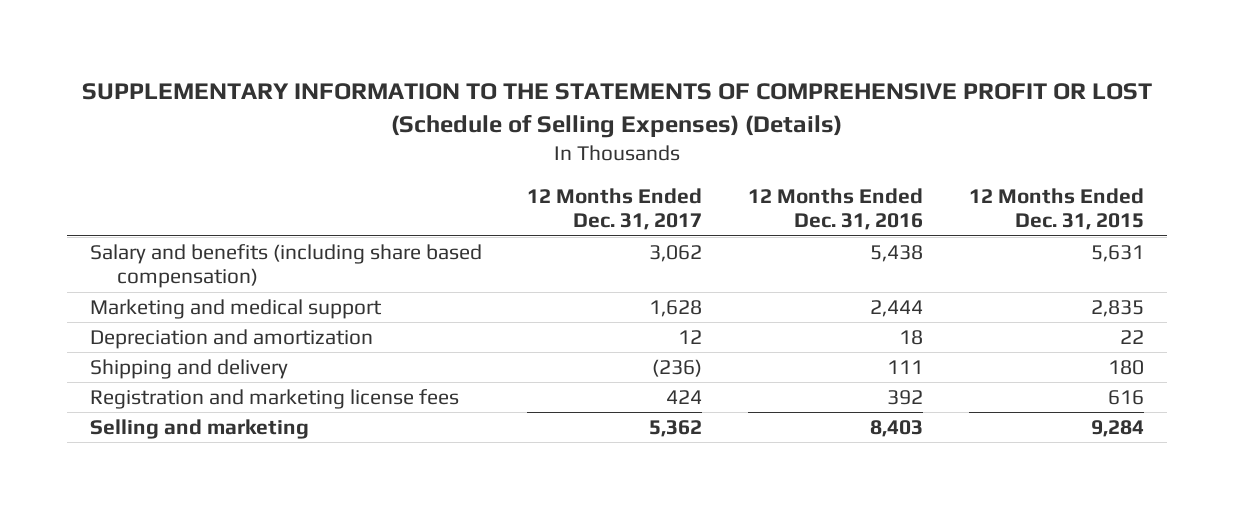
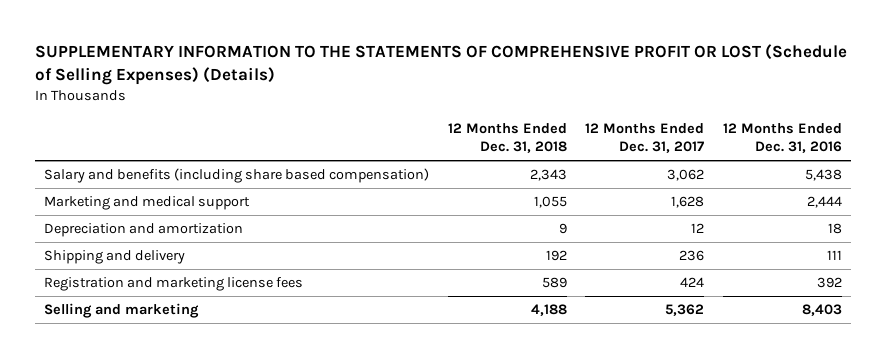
[969,187,1145,231] 12 Months Ended Dec. 31, 2015 -> none
none -> [447,122,567,153] 12 Months Ended Dec. 31, 2018
[652,359,703,378] (236) -> [679,250,705,262] 236

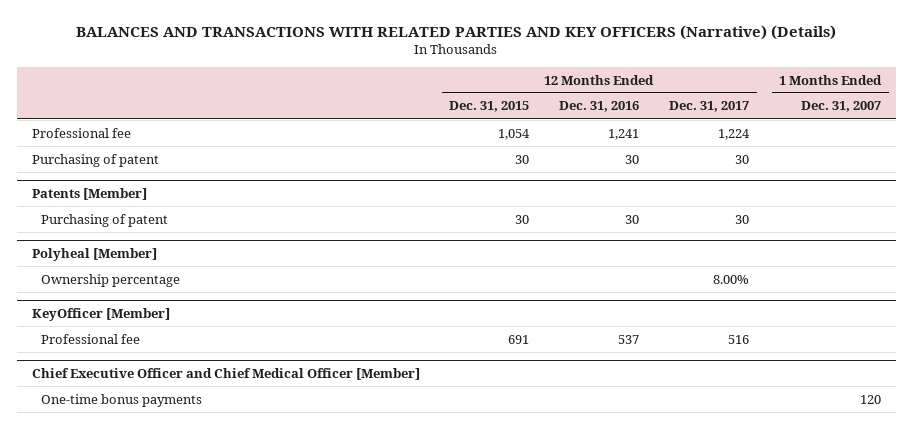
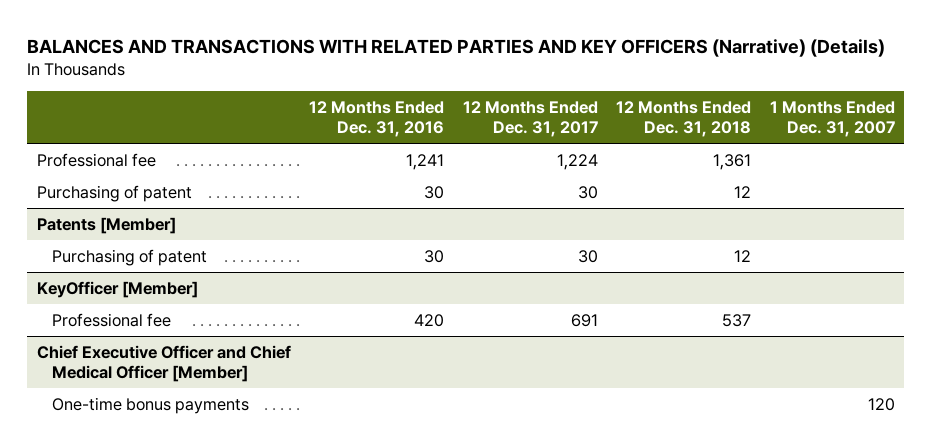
[449,101,530,113] Dec. 31, 2015 -> none
none -> [616,100,752,138] 12 Months Ended Dec. 31, 2018
[31,247,157,261] Polyheal [Member] -> none
[40,273,180,287] Ownership percentage -> none
[618,334,640,344] 537 -> [414,313,445,327] 420
[728,334,750,344] 516 -> [570,313,598,327] 691

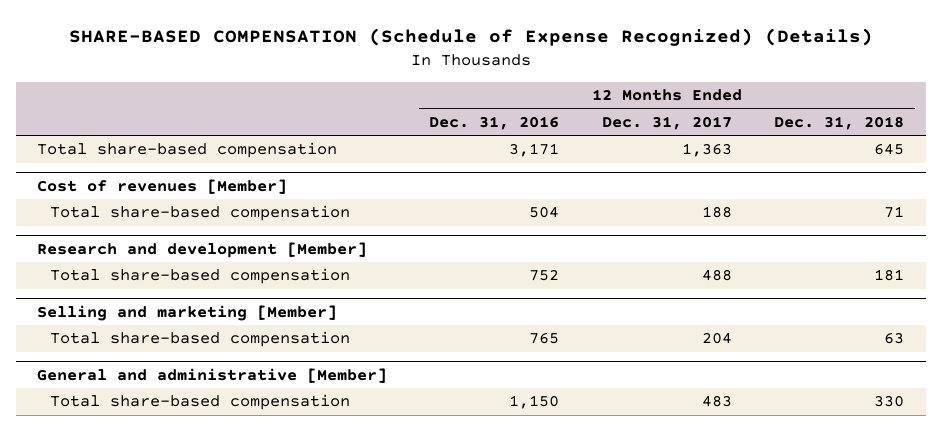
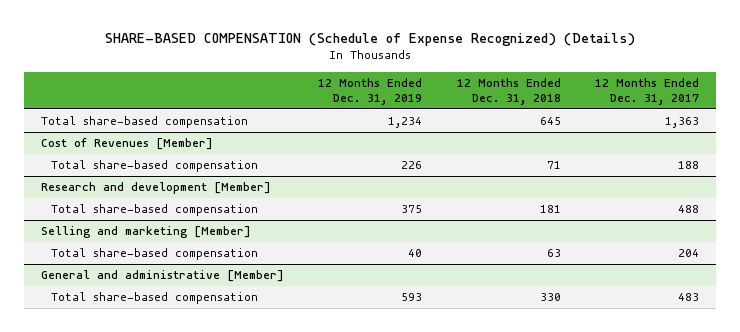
[429,115,560,130] Dec. 31, 2016 -> none
none -> [318,77,423,106] 12 Months Ended Dec. 31, 2019
[36,179,287,195] Cost of revenues [Member] -> [41,138,214,151] Cost of Revenues [Member]

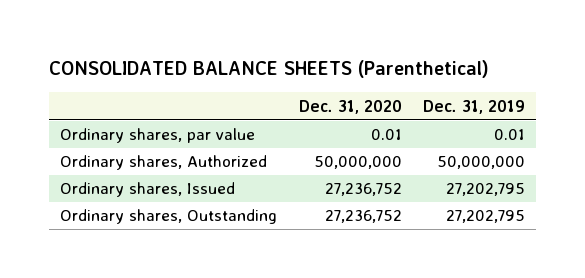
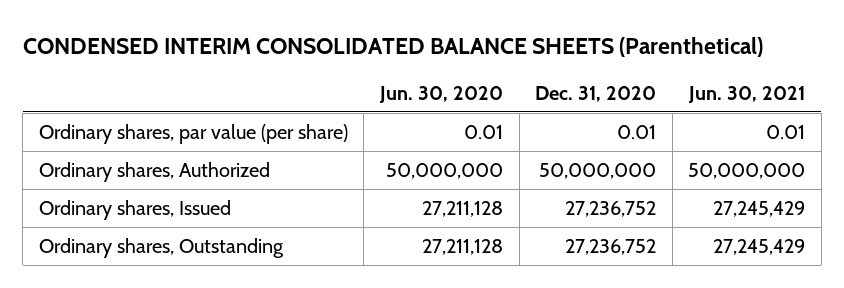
[49,60,490,79] CONSOLIDATED BALANCE SHEETS (Parenthetical) -> [22,36,763,57] CONDENSED INTERIM CONSOLIDATED BALANCE SHEETS (Parenthetical)
[423,99,526,114] Dec. 31, 2019 -> none
none -> [379,85,504,103] Jun. 30, 2020
none -> [688,85,806,103] Jun. 30, 2021
[59,128,255,144] Ordinary shares, par value -> [38,124,348,145] Ordinary shares, par value (per share)

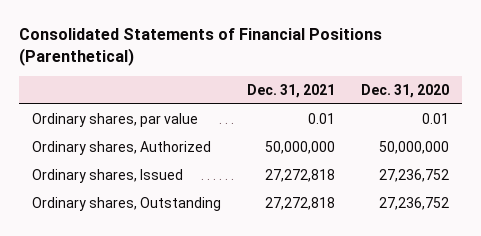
[22,36,763,57] CONDENSED INTERIM CONSOLIDATED BALANCE SHEETS (Parenthetical) -> [18,28,382,66] Consolidated Statements of Financial Positions (Parenthetical)
[379,85,504,103] Jun. 30, 2020 -> none
[688,85,806,103] Jun. 30, 2021 -> none
none -> [246,83,335,98] Dec. 31, 2021
[38,124,348,145] Ordinary shares, par value (per share) -> [31,112,198,127] Ordinary shares, par value

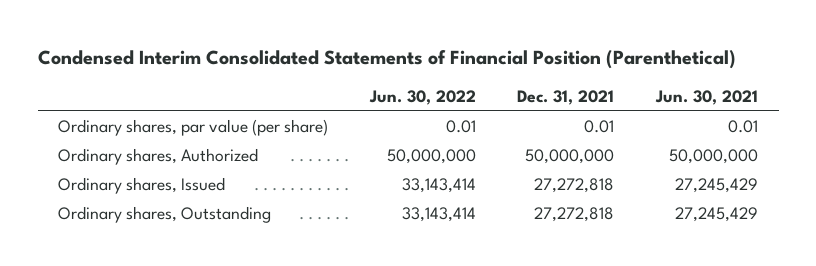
[18,28,382,66] Consolidated Statements of Financial Positions (Parenthetical) -> [37,50,736,70] Condensed Interim Consolidated Statements of Financial Position (Parenthetical)
[360,83,449,98] Dec. 31, 2020 -> none
none -> [368,90,476,106] Jun. 30, 2022
none -> [654,90,758,106] Jun. 30, 2021
[31,112,198,127] Ordinary shares, par value -> [58,119,329,137] Ordinary shares, par value (per share)

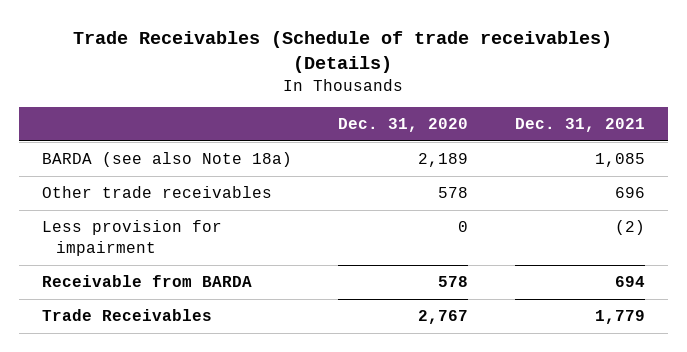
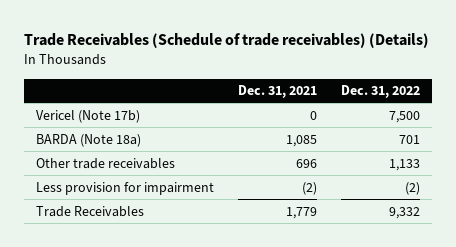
[338,118,469,133] Dec. 31, 2020 -> none
none -> [341,85,421,99] Dec. 31, 2022
none -> [35,109,140,123] Vericel (Note 17b)
[42,152,293,168] BARDA (see also Note 18a) -> [35,133,141,147] BARDA (Note 18a)
[42,275,253,288] Receivable from BARDA -> none

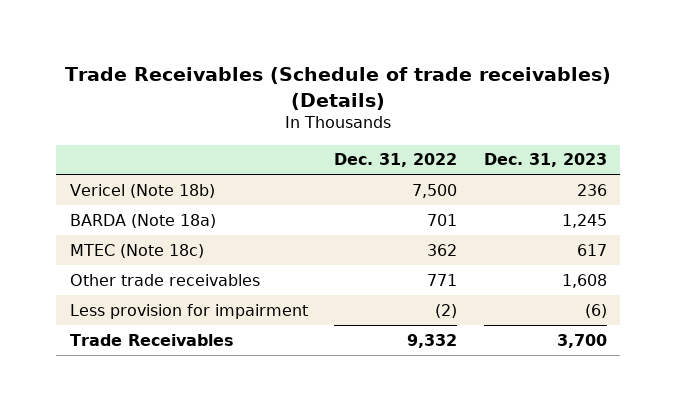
[237,85,317,99] Dec. 31, 2021 -> none
none -> [483,153,607,168] Dec. 31, 2023
[35,109,140,123] Vericel (Note 17b) -> [69,183,215,198] Vericel (Note 18b)
none -> [69,243,204,258] MTEC (Note 18c)
[389,158,421,171] 1,133 -> [427,273,458,286] 771

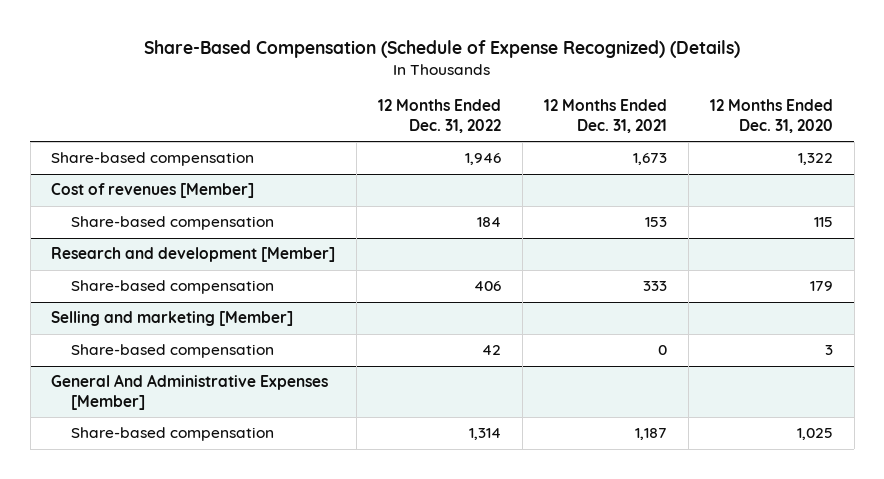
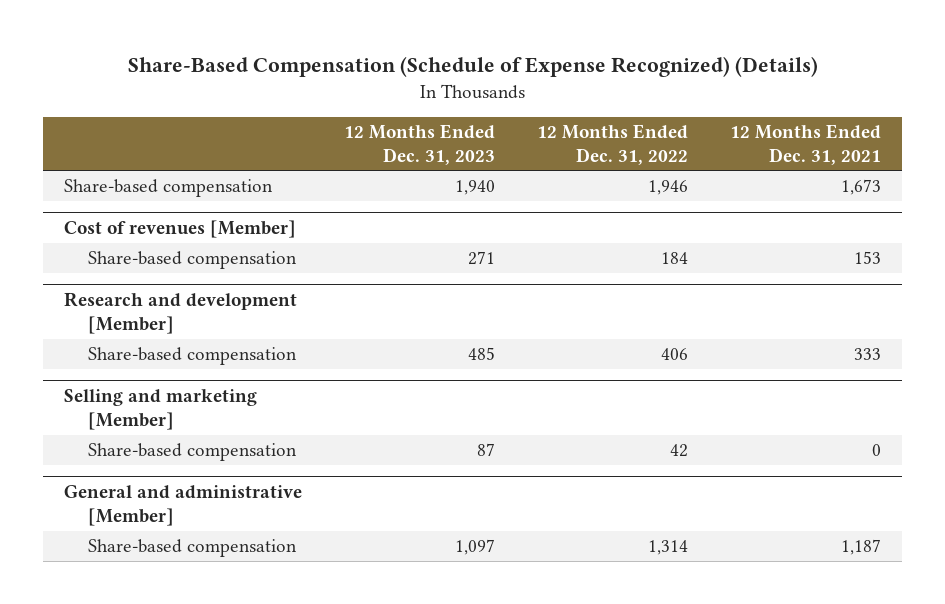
[709,99,833,133] 12 Months Ended Dec. 31, 2020 -> none
none -> [344,123,496,165] 12 Months Ended Dec. 31, 2023
[51,374,329,410] General And Administrative Expenses [Member] -> [64,484,303,526] General and administrative [Member]

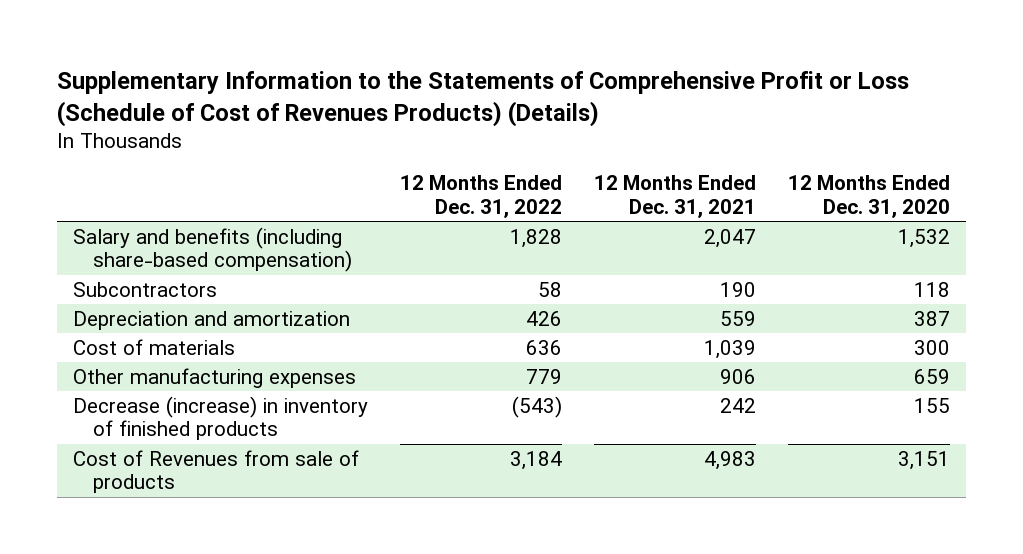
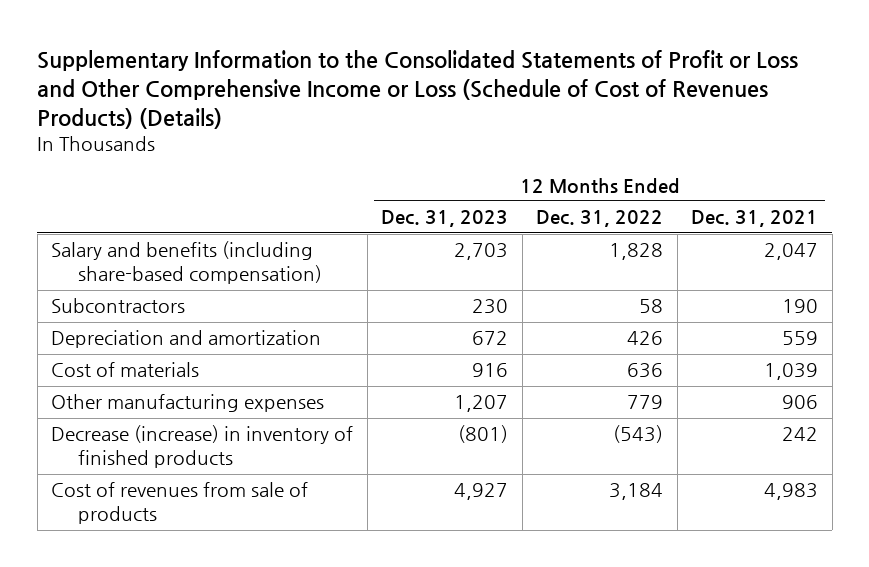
[57,71,910,127] Supplementary Information to the Statements of Comprehensive Profit or Loss (Schedule of Cost of Revenues Products) (Details) -> [37,49,799,129] Supplementary Information to the Consolidated Statements of Profit or Loss and Other Comprehensive Income or Loss (Schedule of Cost of Revenues Products) (Details)
[787,175,950,218] 12 Months Ended Dec. 31, 2020 -> none
none -> [381,210,509,228] Dec. 31, 2023
[73,449,360,494] Cost of Revenues from sale of products -> [51,482,309,525] Cost of revenues from sale of products

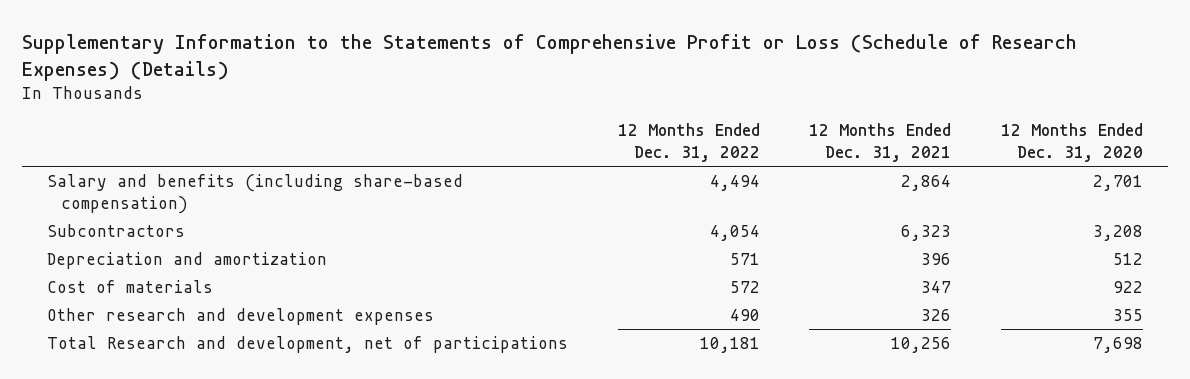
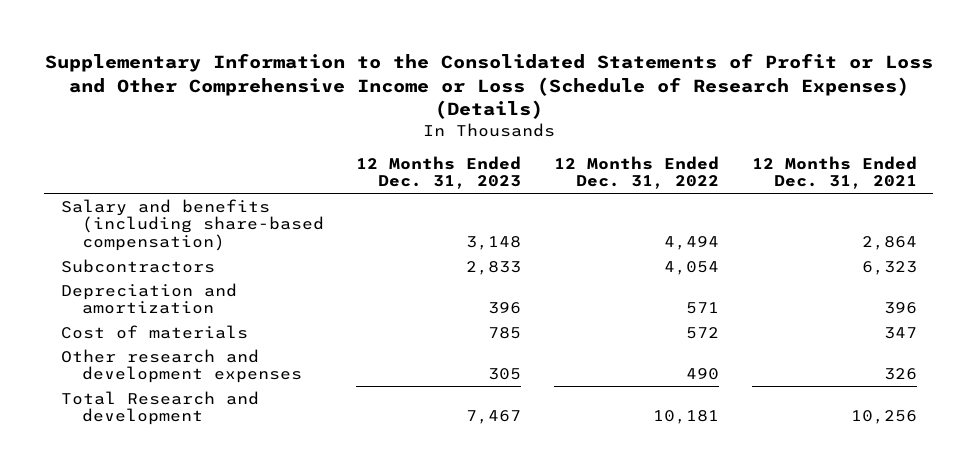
[22,33,1078,81] Supplementary Information to the Statements of Comprehensive Profit or Loss (Schedule of Research Expenses) (Details) -> [44,52,933,120] Supplementary Information to the Consolidated Statements of Profit or Loss and Other Comprehensive Income or Loss (Schedule of Research Expenses) (Details)
[1001,122,1144,163] 12 Months Ended Dec. 31, 2020 -> none
none -> [356,155,522,190] 12 Months Ended Dec. 31, 2023
[47,335,569,353] Total Research and development, net of participations -> [60,390,259,426] Total Research and development

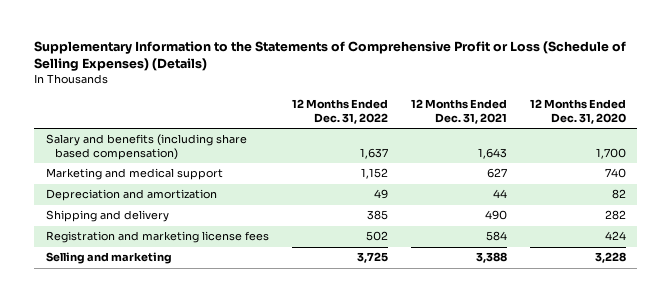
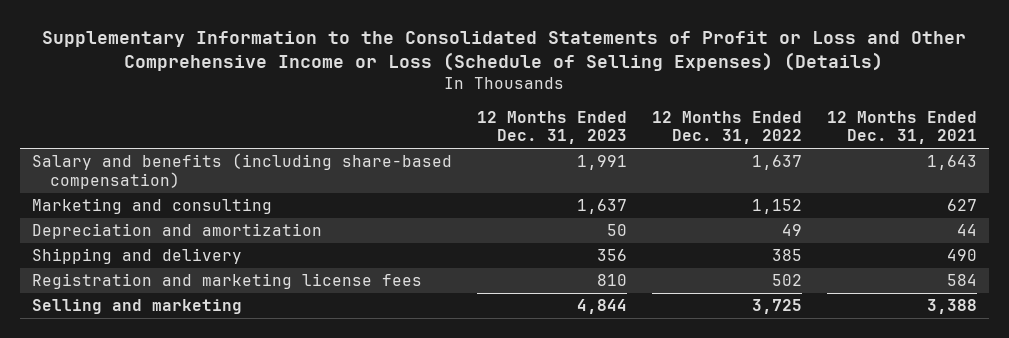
[34,41,627,72] Supplementary Information to the Statements of Comprehensive Profit or Loss (Schedule of Selling Expenses) (Details) -> [42,30,967,72] Supplementary Information to the Consolidated Statements of Profit or Loss and Other Comprehensive Income or Loss (Schedule of Selling Expenses) (Details)
[529,99,626,124] 12 Months Ended Dec. 31, 2020 -> none
none -> [477,110,628,145] 12 Months Ended Dec. 31, 2023
[45,134,247,160] Salary and benefits (including share based compensation) -> [32,153,453,189] Salary and benefits (including share-based compensation)
[45,168,223,181] Marketing and medical support -> [32,198,273,215] Marketing and consulting

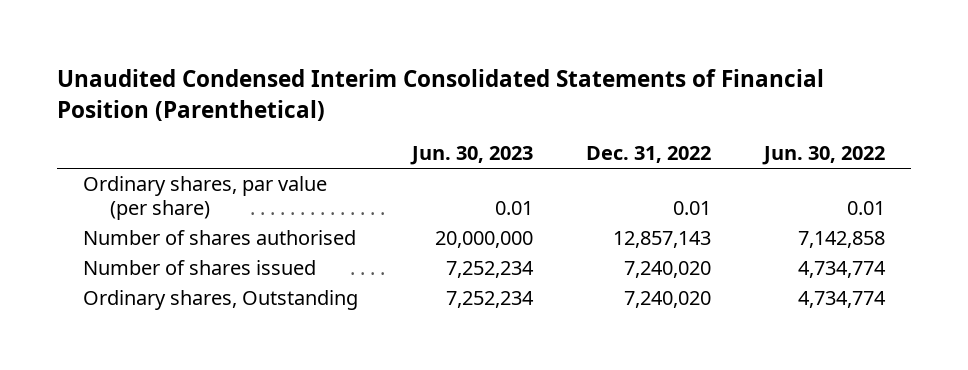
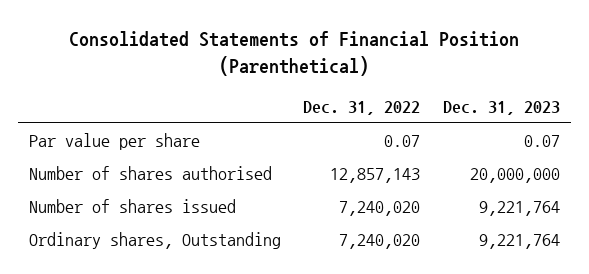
[56,69,824,122] Unaudited Condensed Interim Consolidated Statements of Financial Position (Parenthetical) -> [69,31,520,77] Consolidated Statements of Financial Position (Parenthetical)
[409,146,533,166] Jun. 30, 2023 -> none
[761,146,885,166] Jun. 30, 2022 -> none
none -> [442,100,560,115] Dec. 31, 2023
[83,176,328,220] Ordinary shares, par value (per share) -> [28,133,200,151] Par value per share
[672,200,711,215] 0.01 -> [384,135,421,148] 0.07

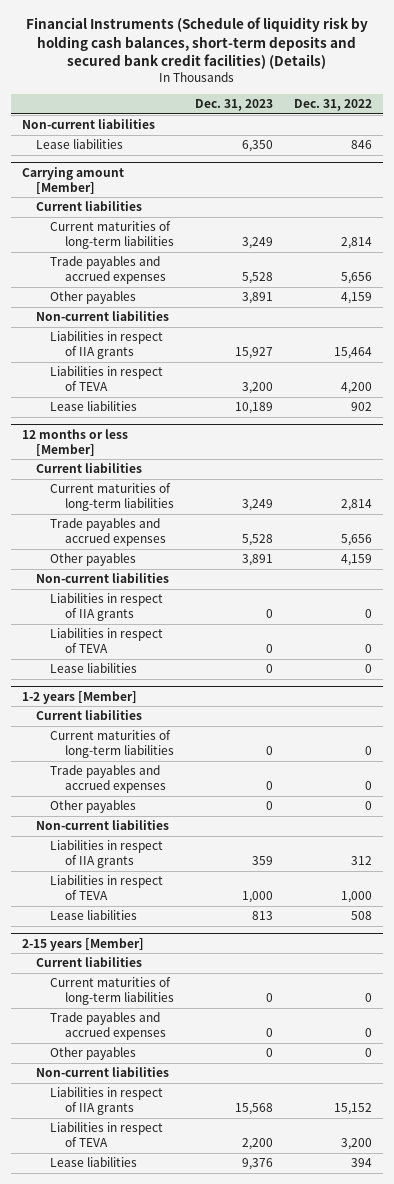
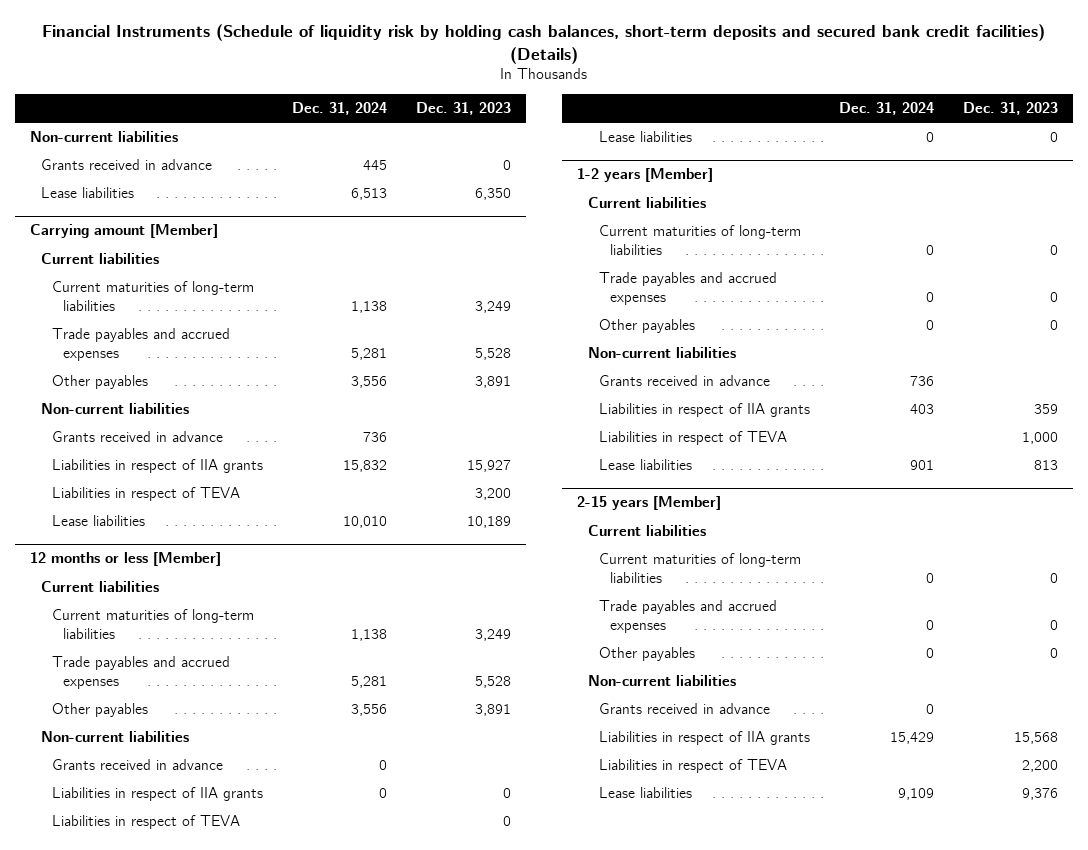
[294,99,373,112] Dec. 31, 2022 -> none
none -> [292,101,388,115] Dec. 31, 2024
none -> [40,159,212,171] Grants received in advance
none -> [51,431,223,443] Grants received in advance
none -> [51,759,223,771] Grants received in advance
none -> [598,375,770,387] Grants received in advance
none -> [598,703,770,715] Grants received in advance

